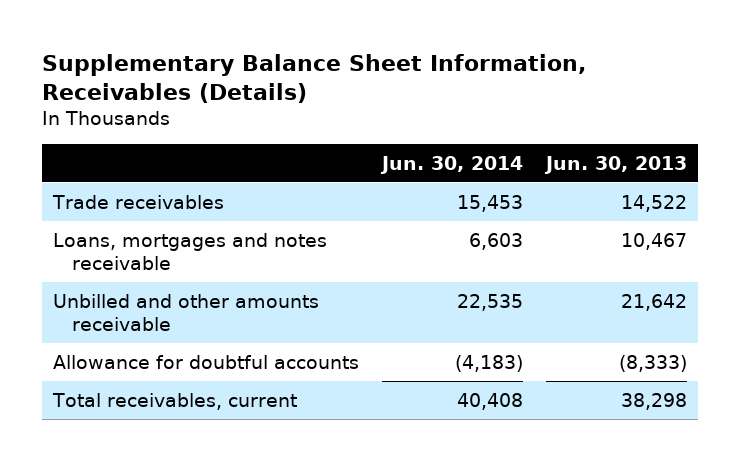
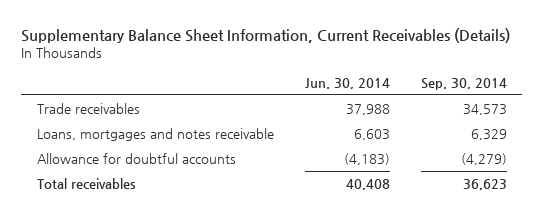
[42,54,587,104] Supplementary Balance Sheet Information, Receivables (Details) -> [21,28,511,44] Supplementary Balance Sheet Information, Current Receivables (Details)
[543,155,687,174] Jun. 30, 2013 -> none
none -> [420,77,507,90] Sep. 30, 2014
[457,194,524,212] 15,453 -> [345,103,390,115] 37,988
[53,293,320,332] Unbilled and other amounts receivable -> none
[52,392,298,410] Total receivables, current -> [36,177,136,189] Total receivables

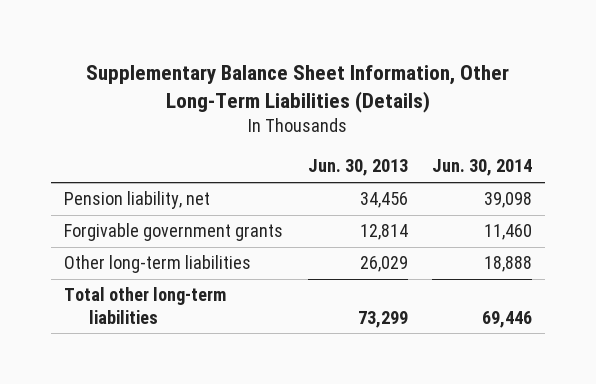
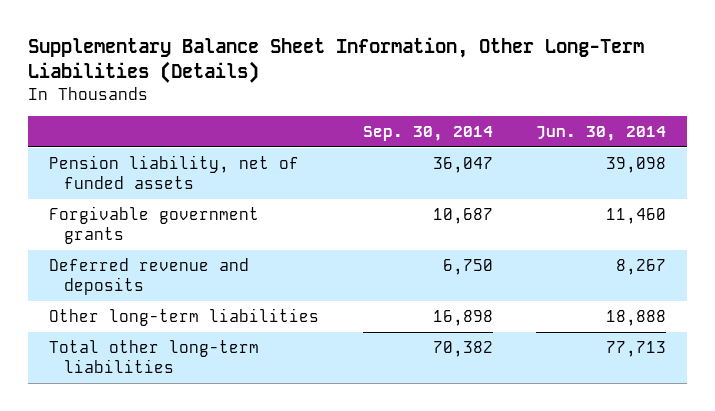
[307,159,408,177] Jun. 30, 2013 -> none
none -> [362,125,493,141] Sep. 30, 2014
[63,191,210,210] Pension liability, net -> [49,155,300,189] Pension liability, net of funded assets
none -> [49,258,250,295] Deferred revenue and deposits
[482,310,533,328] 69,446 -> [605,341,666,358] 77,713

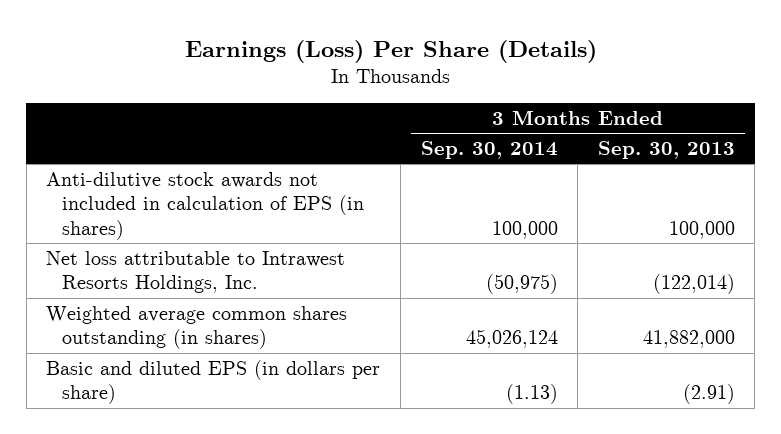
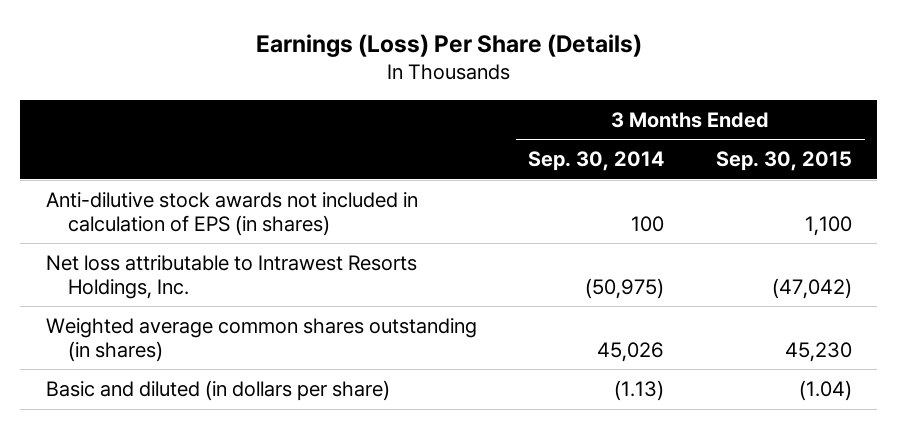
[597,140,735,159] Sep. 30, 2013 -> none
none -> [715,151,852,172] Sep. 30, 2015
[491,220,558,239] 100,000 -> [631,215,665,232] 100
[465,329,558,349] 45,026,124 -> [597,341,665,362] 45,026
[46,359,381,405] Basic and diluted EPS (in dollars per share) -> [46,379,391,401] Basic and diluted (in dollars per share)

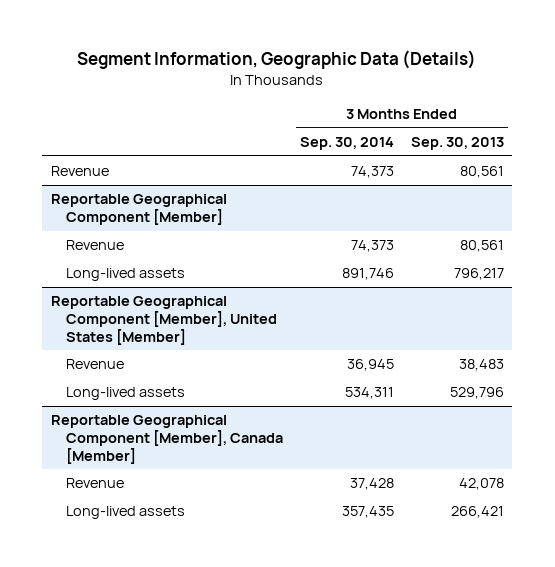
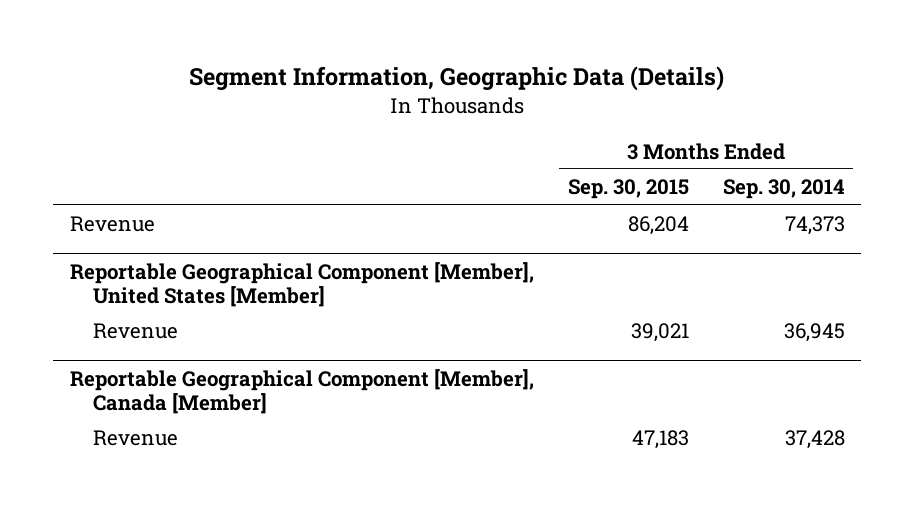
[411,136,505,150] Sep. 30, 2013 -> none
none -> [567,179,689,200] Sep. 30, 2015
[50,194,227,225] Reportable Geographical Component [Member] -> none
[66,240,125,251] Revenue -> none
[66,268,186,282] Long-lived assets -> none
[66,387,186,401] Long-lived assets -> none
[66,506,186,520] Long-lived assets -> none

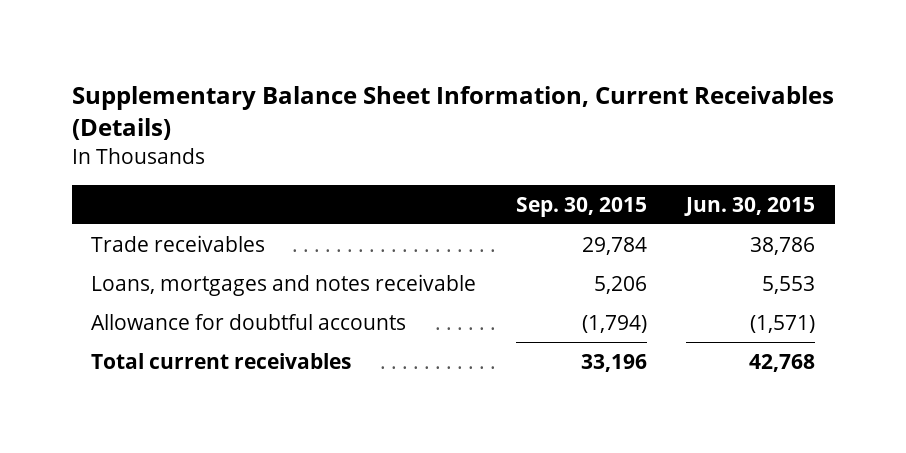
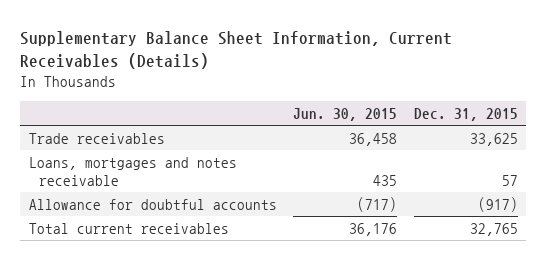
[515,196,647,217] Sep. 30, 2015 -> none
none -> [413,107,518,121] Dec. 31, 2015
[749,236,815,255] 38,786 -> [349,132,398,146] 36,458
[761,275,815,294] 5,553 -> [373,174,398,186] 435
[749,314,815,333] (1,571) -> [357,196,398,212] (717)
[748,353,815,372] 42,768 -> [349,222,398,236] 36,176

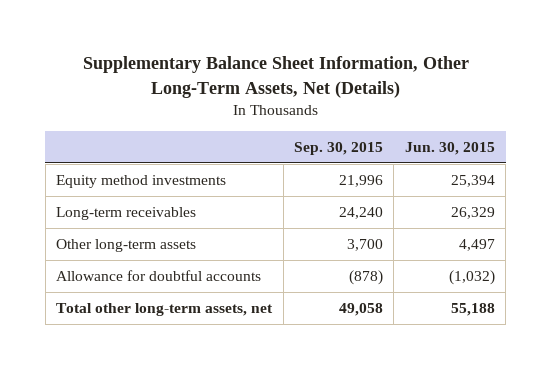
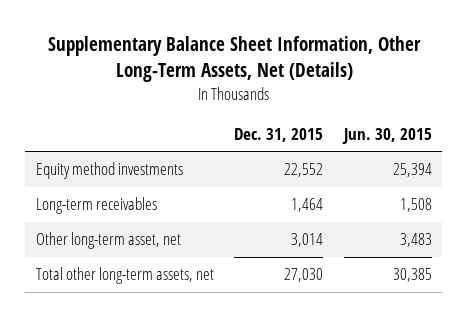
[294,141,384,155] Sep. 30, 2015 -> none
none -> [234,127,324,142] Dec. 31, 2015
[56,270,262,282] Allowance for doubtful accounts -> none
[450,207,495,220] 26,329 -> [399,198,432,213] 1,508
[56,239,197,253] Other long-term assets -> [35,232,181,250] Other long-term asset, net
[458,239,495,252] 4,497 -> [399,233,432,248] 3,483
[450,303,495,317] 55,188 -> [392,268,432,283] 30,385

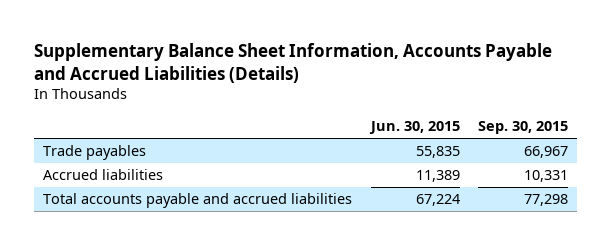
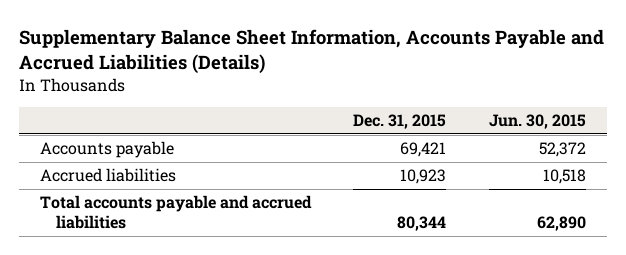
[478,121,569,135] Sep. 30, 2015 -> none
none -> [353,114,447,130] Dec. 31, 2015
[43,145,147,161] Trade payables -> none
none -> [39,141,174,159] Accounts payable
[415,170,460,183] 11,389 -> [542,169,586,185] 10,518
[415,194,460,207] 67,224 -> [536,215,586,231] 62,890

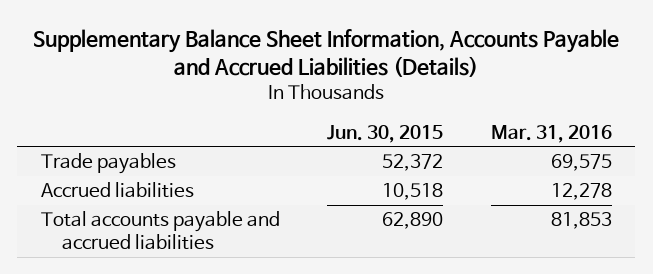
[353,114,447,130] Dec. 31, 2015 -> none
none -> [490,124,612,143] Mar. 31, 2016
[39,141,174,159] Accounts payable -> [40,153,176,175] Trade payables

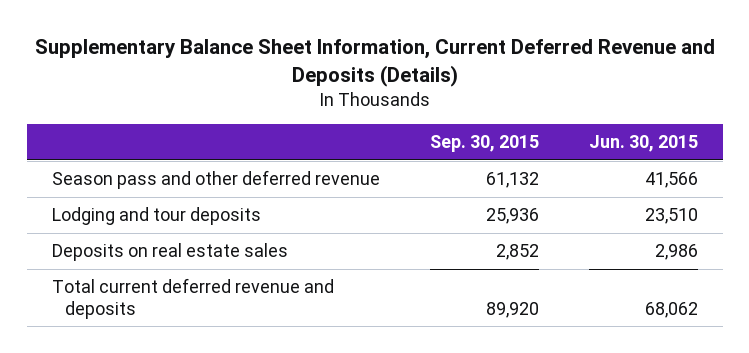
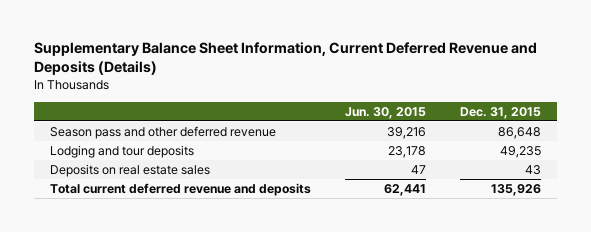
[429,135,539,153] Sep. 30, 2015 -> none
none -> [459,106,541,119] Dec. 31, 2015
[644,172,698,189] 41,566 -> [386,126,426,139] 39,216
[644,208,698,225] 23,510 -> [387,145,426,158] 23,178
[654,244,698,261] 2,986 -> [410,164,426,174] 47
[644,301,698,318] 68,062 -> [383,183,426,196] 62,441

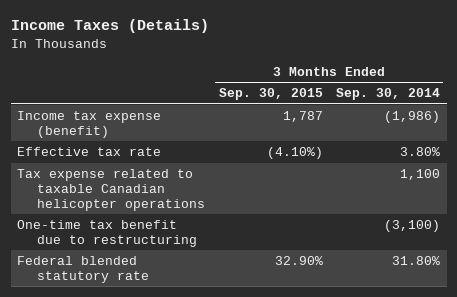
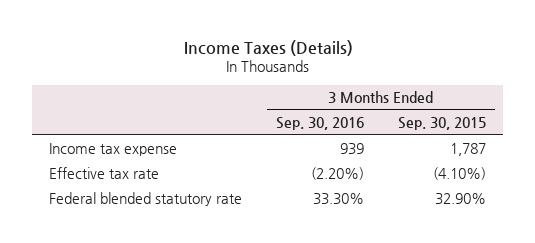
[336,88,441,101] Sep. 30, 2014 -> none
none -> [276,117,365,131] Sep. 30, 2016
[17,111,162,138] Income tax expense (benefit) -> [48,143,177,157] Income tax expense
[17,169,206,211] Tax expense related to taxable Canadian helicopter operations -> none
[17,220,198,247] One-time tax benefit due to restructuring -> none

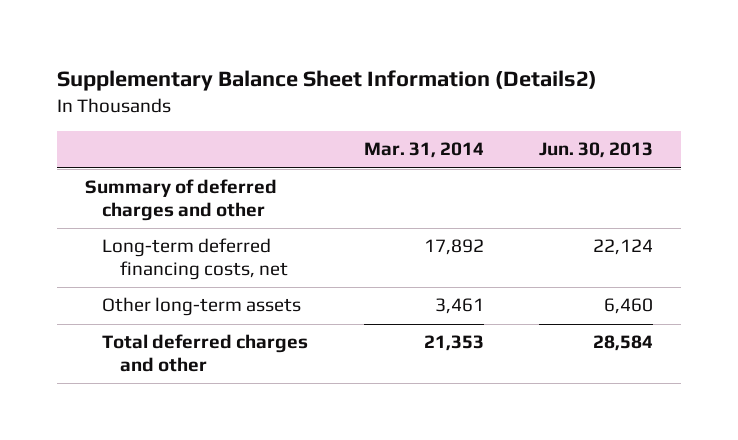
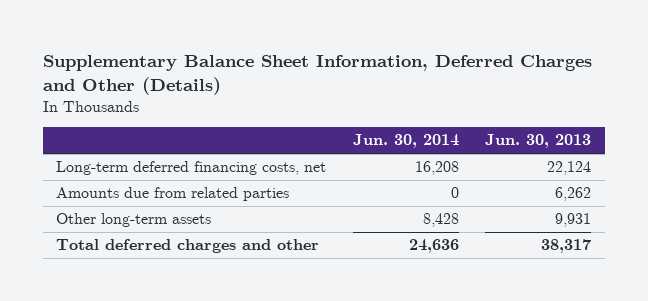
[56,70,597,92] Supplementary Balance Sheet Information (Details2) -> [42,54,592,95] Supplementary Balance Sheet Information, Deferred Charges and Other (Details)
[363,142,484,159] Mar. 31, 2014 -> none
none -> [352,134,459,149] Jun. 30, 2014
[84,179,277,221] Summary of deferred charges and other -> none
none -> [56,187,290,202] Amounts due from related parties
[604,298,654,315] 6,460 -> [555,213,592,228] 9,931
[593,335,654,352] 28,584 -> [541,239,592,254] 38,317

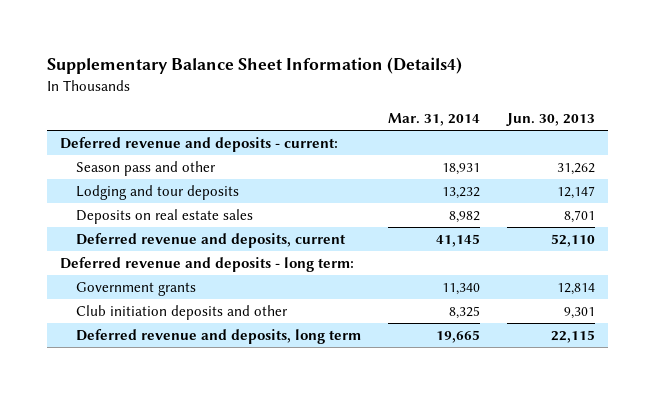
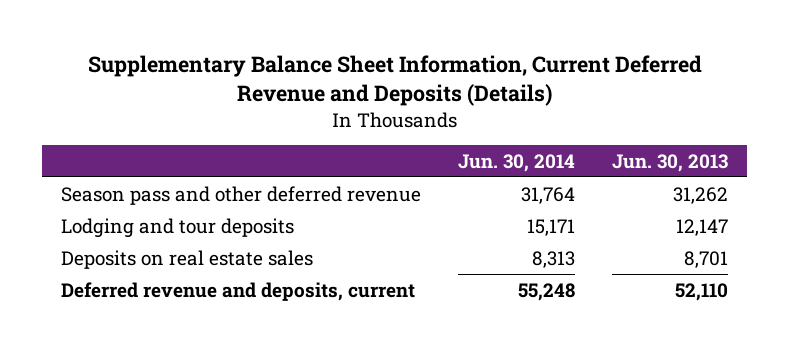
[46,57,462,75] Supplementary Balance Sheet Information (Details4) -> [87,54,702,106] Supplementary Balance Sheet Information, Current Deferred Revenue and Deposits (Details)
[387,112,480,126] Mar. 31, 2014 -> none
none -> [458,154,576,173] Jun. 30, 2014
[60,137,339,153] Deferred revenue and deposits - current: -> none
[75,161,216,177] Season pass and other -> [60,185,421,205] Season pass and other deferred revenue
[60,257,355,273] Deferred revenue and deposits - long term: -> none
[75,282,196,297] Government grants -> none
[75,305,288,321] Club initiation deposits and other -> none
[75,329,361,345] Deferred revenue and deposits, long term -> none

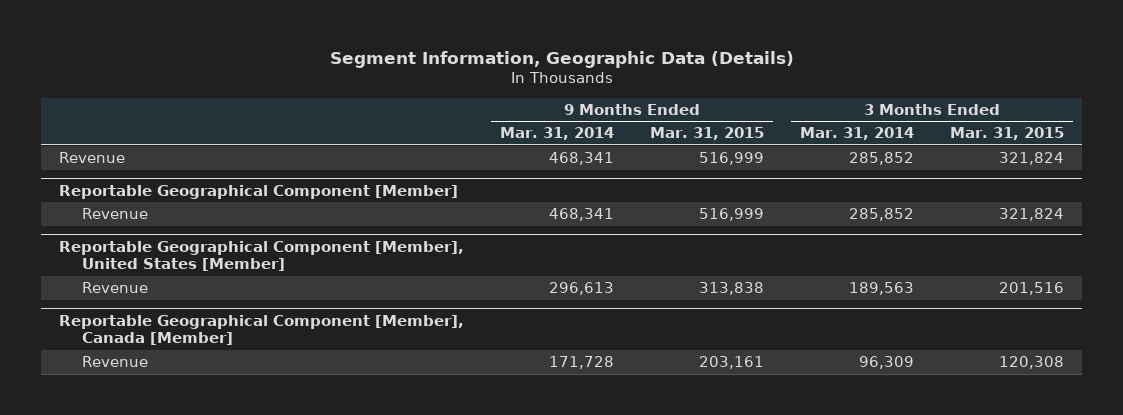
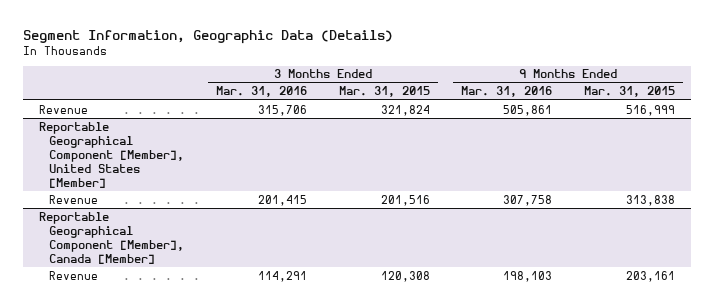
[500,127,615,141] Mar. 31, 2014 -> none
[800,127,915,141] Mar. 31, 2014 -> none
none -> [216,86,308,98] Mar. 31, 2016
none -> [461,86,553,98] Mar. 31, 2016
[59,184,459,199] Reportable Geographical Component [Member] -> none
[82,208,149,220] Revenue -> none

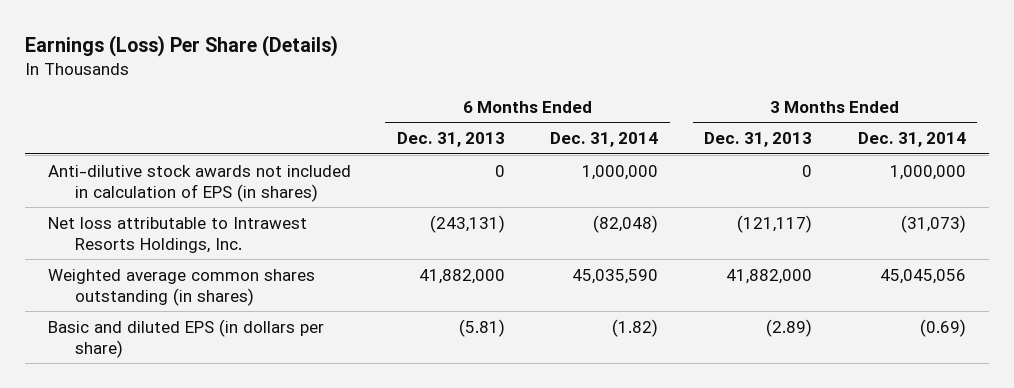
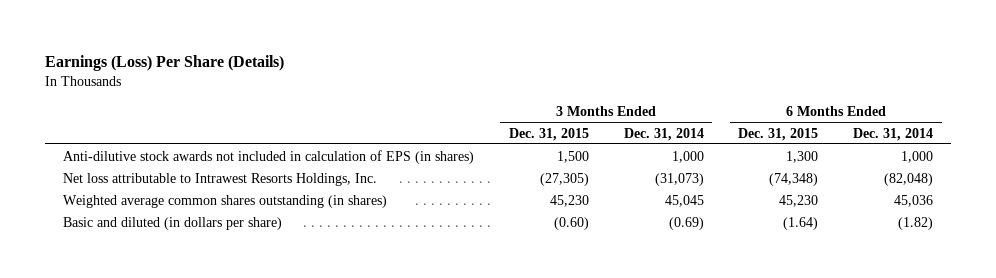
[396,132,505,148] Dec. 31, 2013 -> none
[704,132,813,148] Dec. 31, 2013 -> none
none -> [508,127,589,141] Dec. 31, 2015
none -> [738,127,819,141] Dec. 31, 2015
[582,164,659,180] 1,000,000 -> [901,150,934,163] 1,000
[889,164,966,180] 1,000,000 -> [671,150,704,163] 1,000
[572,268,659,284] 45,035,590 -> [894,194,934,207] 45,036
[879,268,966,284] 45,045,056 -> [664,194,704,207] 45,045
[47,318,324,358] Basic and diluted EPS (in dollars per share) -> [62,216,282,230] Basic and diluted (in dollars per share)

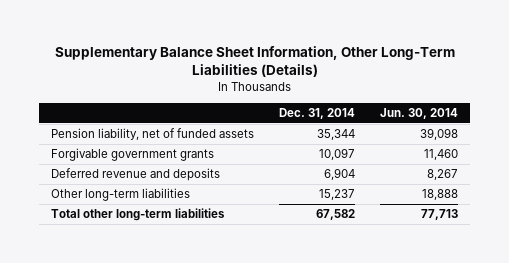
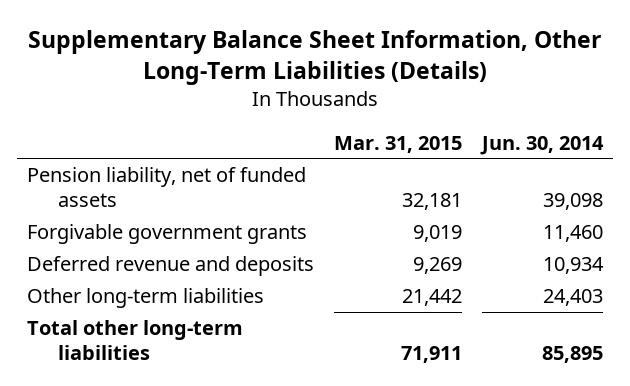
[279,108,356,120] Dec. 31, 2014 -> none
none -> [333,135,462,153] Mar. 31, 2015
[426,169,458,181] 8,267 -> [543,257,605,275] 10,934
[421,189,458,201] 18,888 -> [543,289,604,307] 24,403
[420,209,458,221] 77,713 -> [542,346,604,364] 85,895

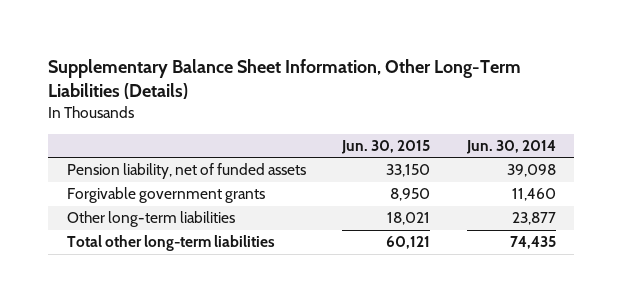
[333,135,462,153] Mar. 31, 2015 -> none
none -> [341,139,431,154] Jun. 30, 2015
[26,256,314,277] Deferred revenue and deposits -> none
[543,289,604,307] 24,403 -> [511,212,556,226] 23,877
[542,346,604,364] 85,895 -> [509,236,556,250] 74,435

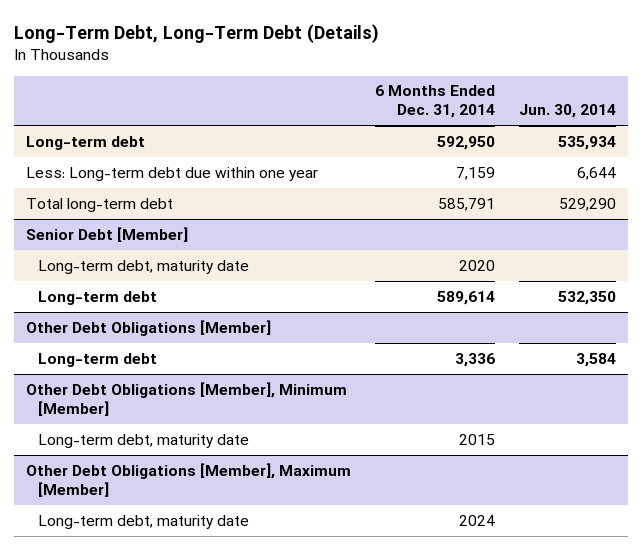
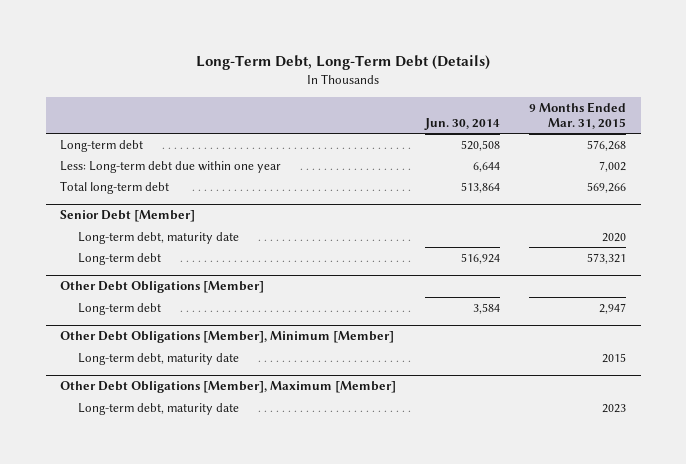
[375,85,496,119] 6 Months Ended Dec. 31, 2014 -> none
none -> [529,101,627,130] 9 Months Ended Mar. 31, 2015
[557,135,616,150] 535,934 -> [461,139,501,151] 520,508
[558,197,616,211] 529,290 -> [461,181,501,193] 513,864
[557,290,616,305] 532,350 -> [461,252,501,264] 516,924

